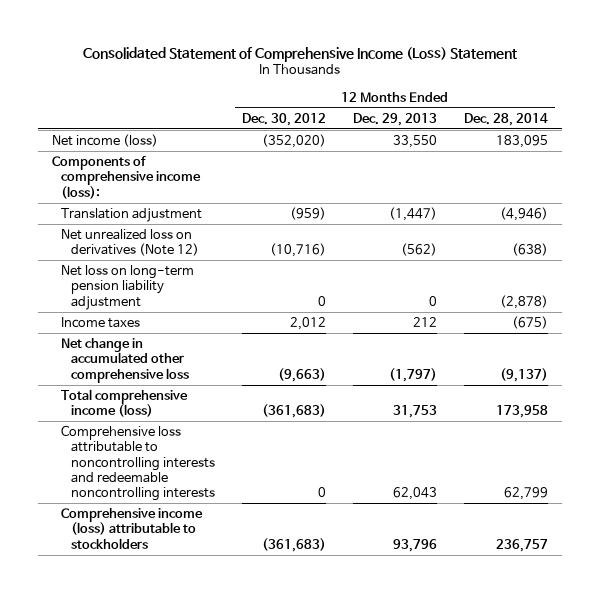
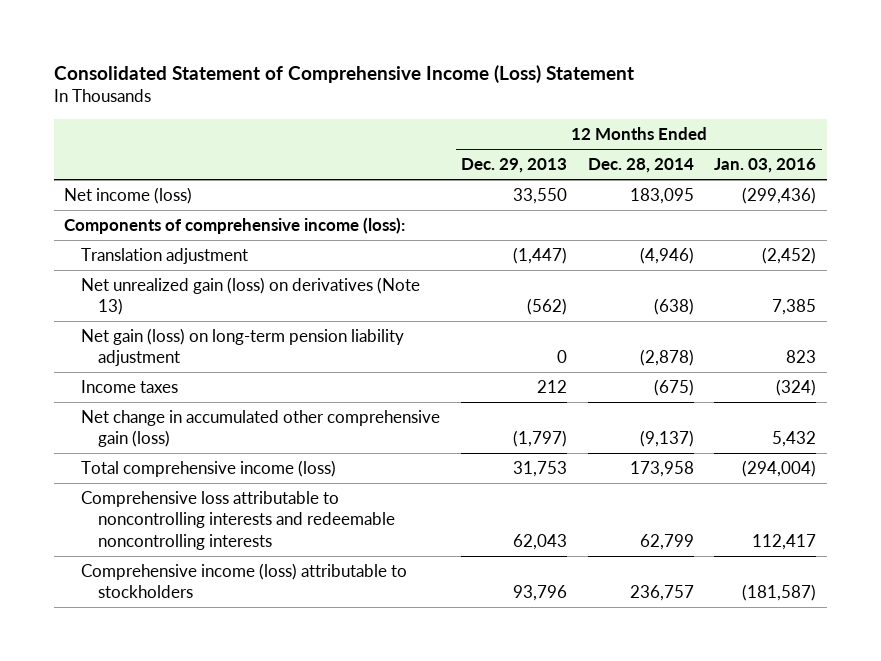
[242,112,327,126] Dec. 30, 2012 -> none
none -> [714,158,817,174] Jan. 03, 2016
[61,229,199,257] Net unrealized loss on derivatives (Note 12) -> [81,276,421,316] Net unrealized gain (loss) on derivatives (Note 13)
[61,265,195,310] Net loss on long-term pension liability adjustment -> [81,327,405,367] Net gain (loss) on long-term pension liability adjustment
[61,338,189,383] Net change in accumulated other comprehensive loss -> [81,409,441,448] Net change in accumulated other comprehensive gain (loss)

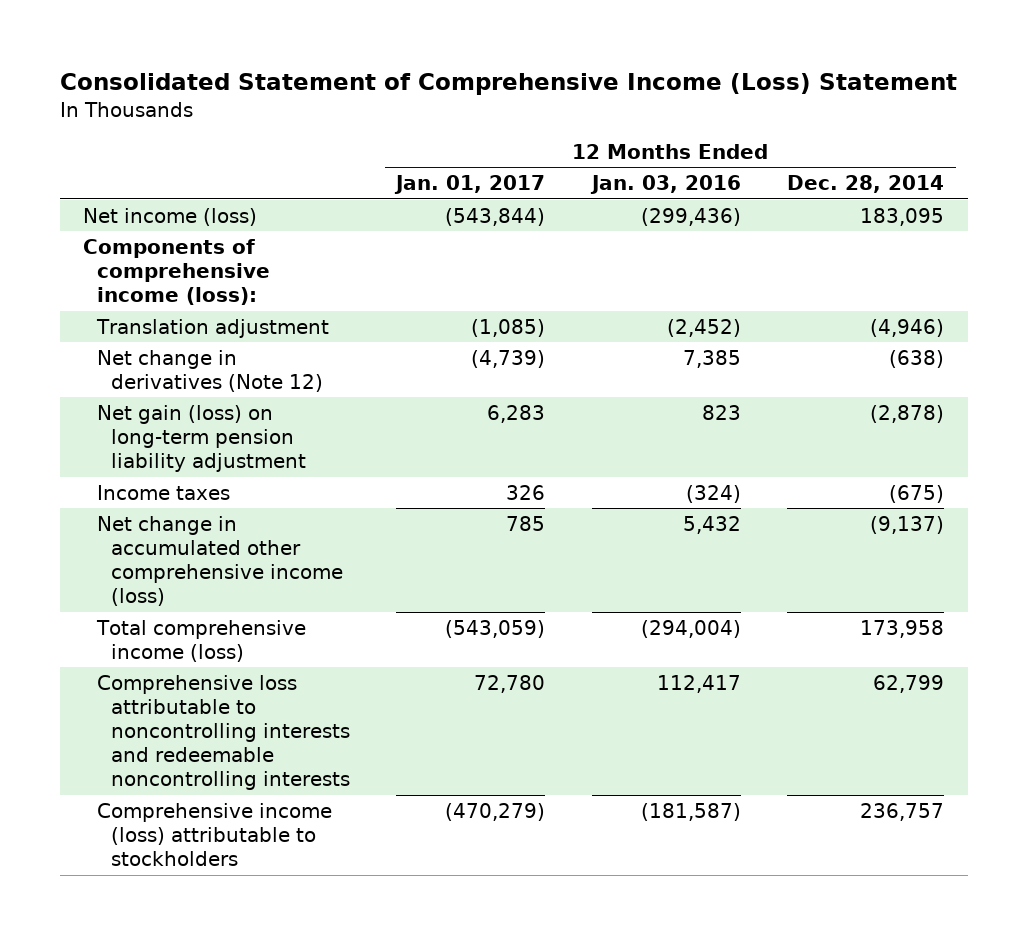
[460,158,567,174] Dec. 29, 2013 -> none
none -> [394,175,546,195] Jan. 01, 2017
[81,276,421,316] Net unrealized gain (loss) on derivatives (Note 13) -> [96,349,323,392] Net change in derivatives (Note 12)
[81,409,441,448] Net change in accumulated other comprehensive gain (loss) -> [96,515,343,607] Net change in accumulated other comprehensive income (loss)

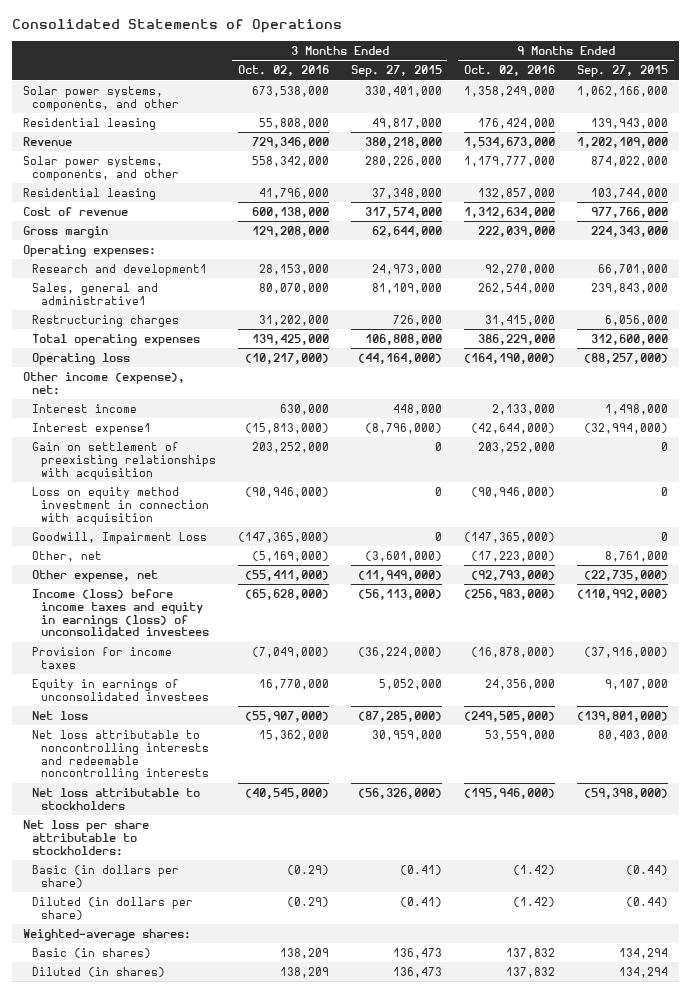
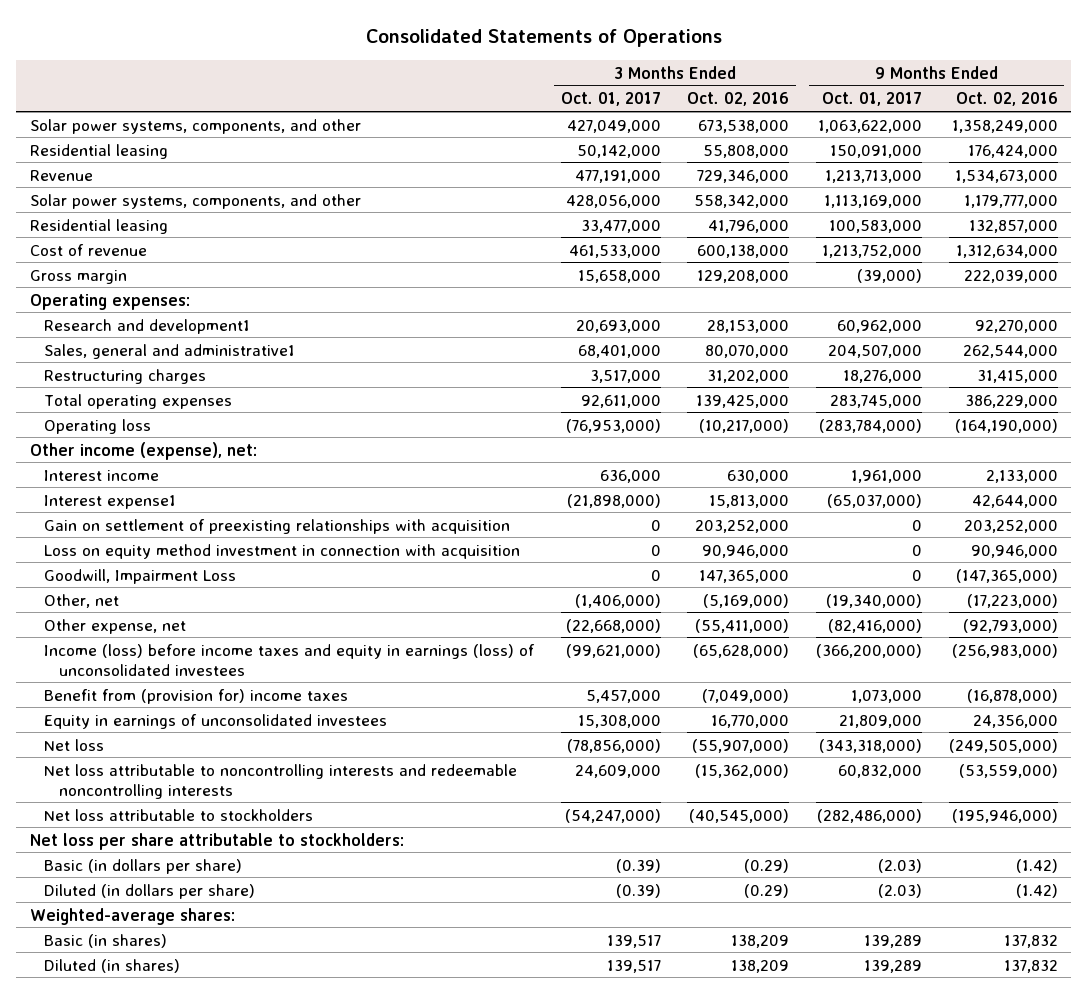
[350,65,442,78] Sep. 27, 2015 -> none
[576,65,668,78] Sep. 27, 2015 -> none
none -> [560,92,661,107] Oct. 01, 2017
none -> [822,92,923,107] Oct. 01, 2017
[244,422,329,434] (15,813,000) -> [709,494,790,508] 15,813,000
[470,422,555,434] (42,644,000) -> [971,494,1058,508] 42,644,000
[244,486,329,498] (90,946,000) -> [702,544,790,558] 90,946,000
[470,486,555,498] (90,946,000) -> [970,544,1058,558] 90,946,000
[237,531,329,543] (147,365,000) -> [699,569,790,583] 147,365,000
[31,646,172,669] Provision for income taxes -> [44,688,349,704] Benefit from (provision for) income taxes
[258,729,329,741] 15,362,000 -> [695,763,790,778] (15,362,000)
[484,729,555,741] 53,559,000 -> [958,763,1058,778] (53,559,000)

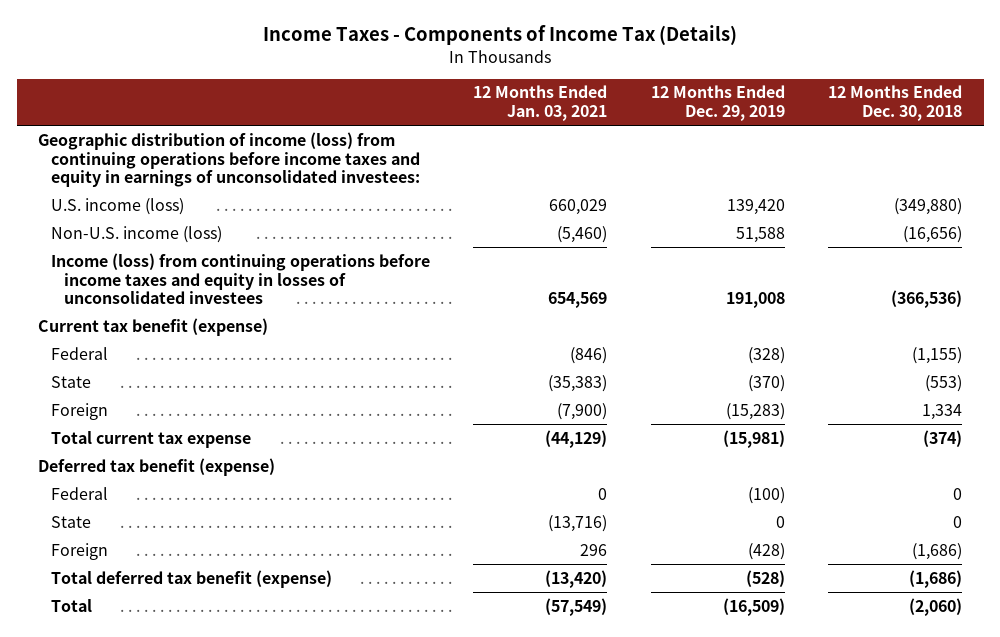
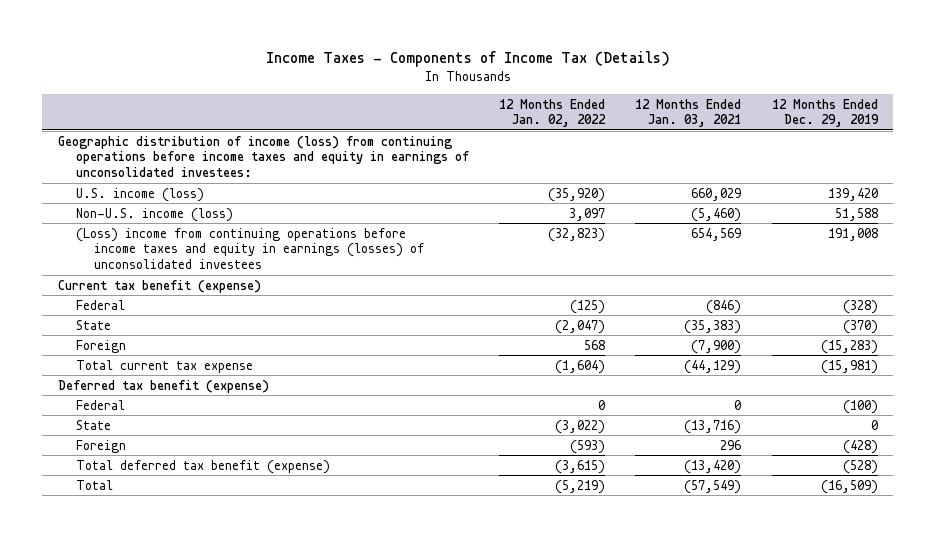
[827,85,962,122] 12 Months Ended Dec. 30, 2018 -> none
none -> [498,98,606,128] 12 Months Ended Jan. 02, 2022
[51,252,431,305] Income (loss) from continuing operations before income taxes and equity in losses of unconsolidated investees -> [75,227,424,269] (Loss) income from continuing operations before income taxes and equity in earnings (losses) of unconsolidated investees

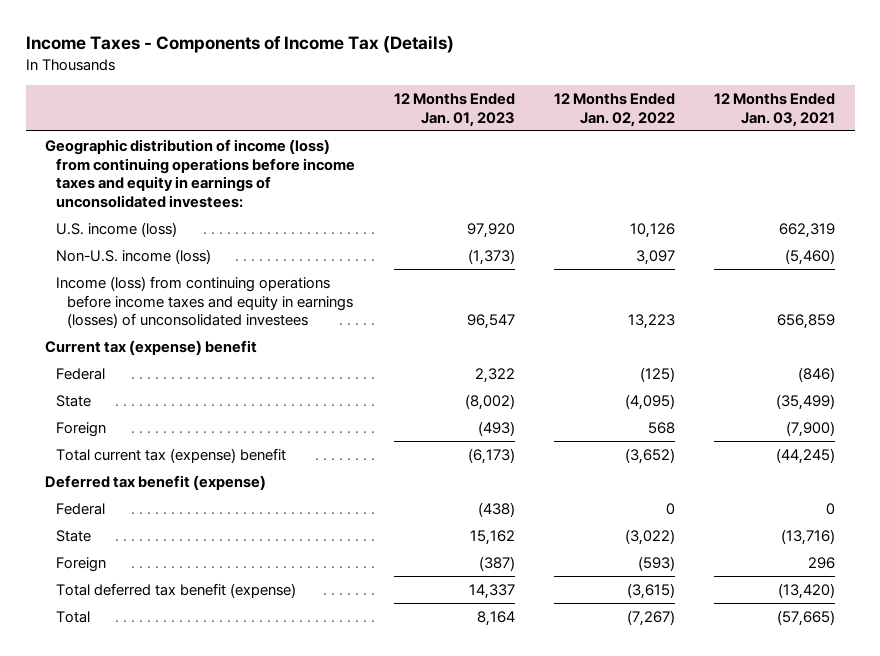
[771,98,879,128] 12 Months Ended Dec. 29, 2019 -> none
none -> [394,92,516,127] 12 Months Ended Jan. 01, 2023
[547,187,605,202] (35,920) -> [630,222,676,238] 10,126
[691,187,742,201] 660,029 -> [779,222,836,238] 662,319
[75,227,424,269] (Loss) income from continuing operations before income taxes and equity in earnings (losses) of unconsolidated investees -> [56,275,354,329] Income (loss) from continuing operations before income taxes and equity in earnings (losses) of unconsolidated investees
[547,227,605,242] (32,823) -> [628,314,676,330] 13,223
[691,227,742,241] 654,569 -> [777,314,836,330] 656,859
[57,279,261,293] Current tax benefit (expense) -> [45,339,258,355] Current tax (expense) benefit
[554,319,605,334] (2,047) -> [625,393,676,410] (4,095)
[684,319,742,334] (35,383) -> [776,393,836,410] (35,499)
[75,359,253,373] Total current tax expense -> [56,447,287,463] Total current tax (expense) benefit
[554,359,605,374] (1,604) -> [625,447,676,464] (3,652)
[684,359,742,374] (44,129) -> [776,447,836,464] (44,245)
[554,479,605,494] (5,219) -> [627,609,676,626] (7,267)
[684,479,742,494] (57,549) -> [777,609,836,626] (57,665)

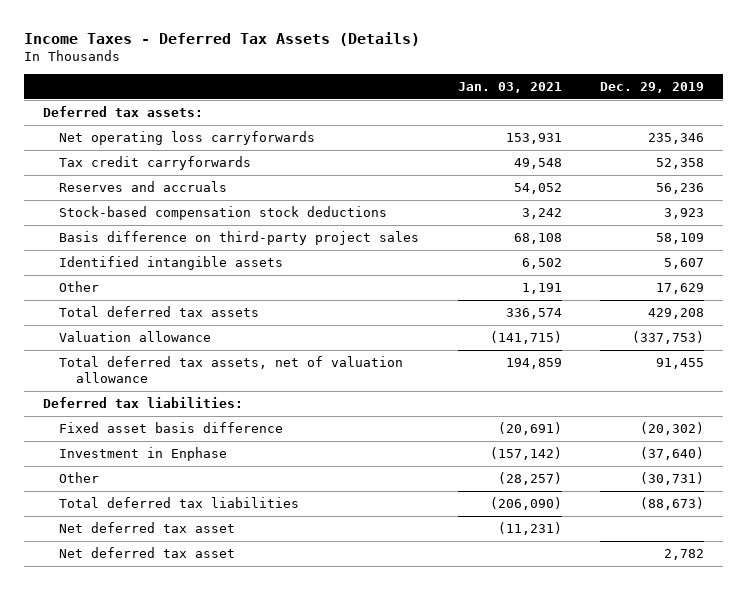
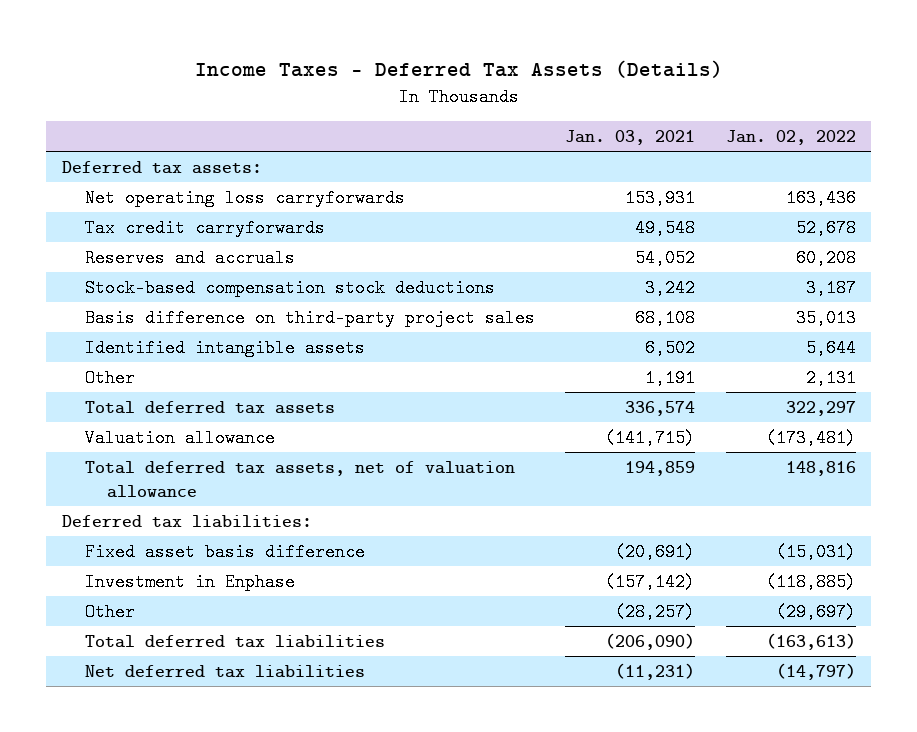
[599,81,704,93] Dec. 29, 2019 -> none
none -> [725,130,856,146] Jan. 02, 2022
[59,547,236,559] Net deferred tax asset -> none
[59,522,236,534] Net deferred tax asset -> [84,664,365,678] Net deferred tax liabilities

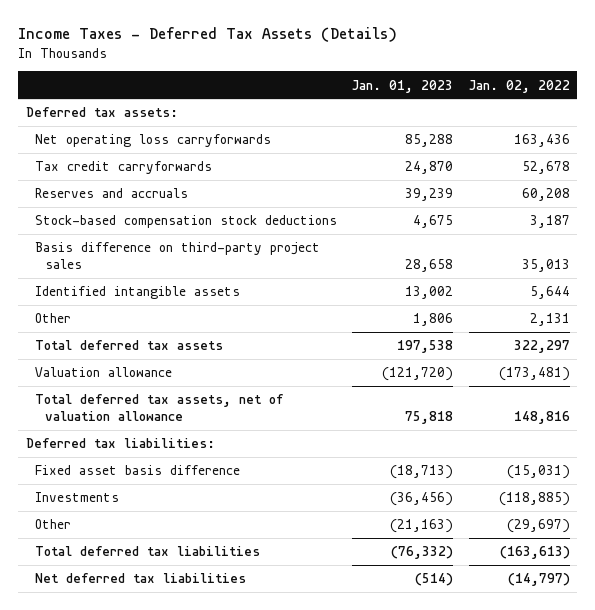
[565,130,696,146] Jan. 03, 2021 -> none
none -> [352,79,454,93] Jan. 01, 2023
[84,572,295,591] Investment in Enphase -> [35,492,120,503] Investments

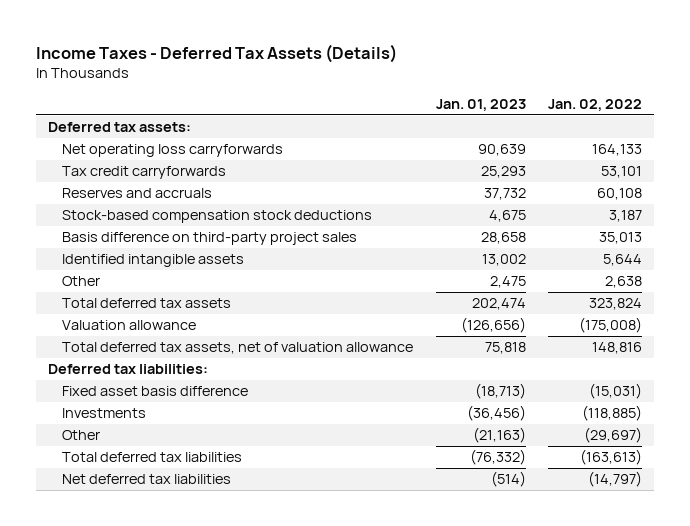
[405,134,454,148] 85,288 -> [477,144,526,157] 90,639
[513,134,570,148] 163,436 -> [592,144,643,157] 164,133
[405,161,454,175] 24,870 -> [480,166,526,179] 25,293
[521,161,570,175] 52,678 -> [601,166,643,179] 53,101
[405,188,454,202] 39,239 -> [483,188,526,201] 37,732
[521,188,570,202] 60,208 -> [597,188,643,201] 60,108
[413,313,454,327] 1,806 -> [489,276,526,289] 2,475
[529,313,570,327] 2,131 -> [605,276,643,289] 2,638
[397,340,454,354] 197,538 -> [471,298,526,311] 202,474
[513,340,570,354] 322,297 -> [589,298,643,311] 323,824
[382,367,454,382] (121,720) -> [460,317,526,334] (126,656)
[498,367,570,382] (173,481) -> [579,317,643,334] (175,008)

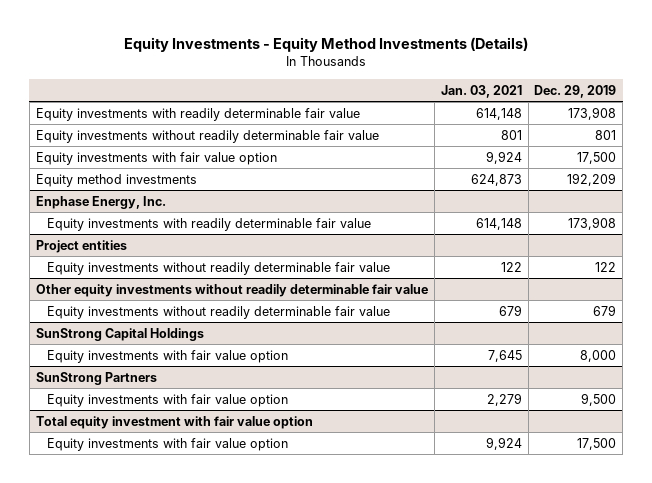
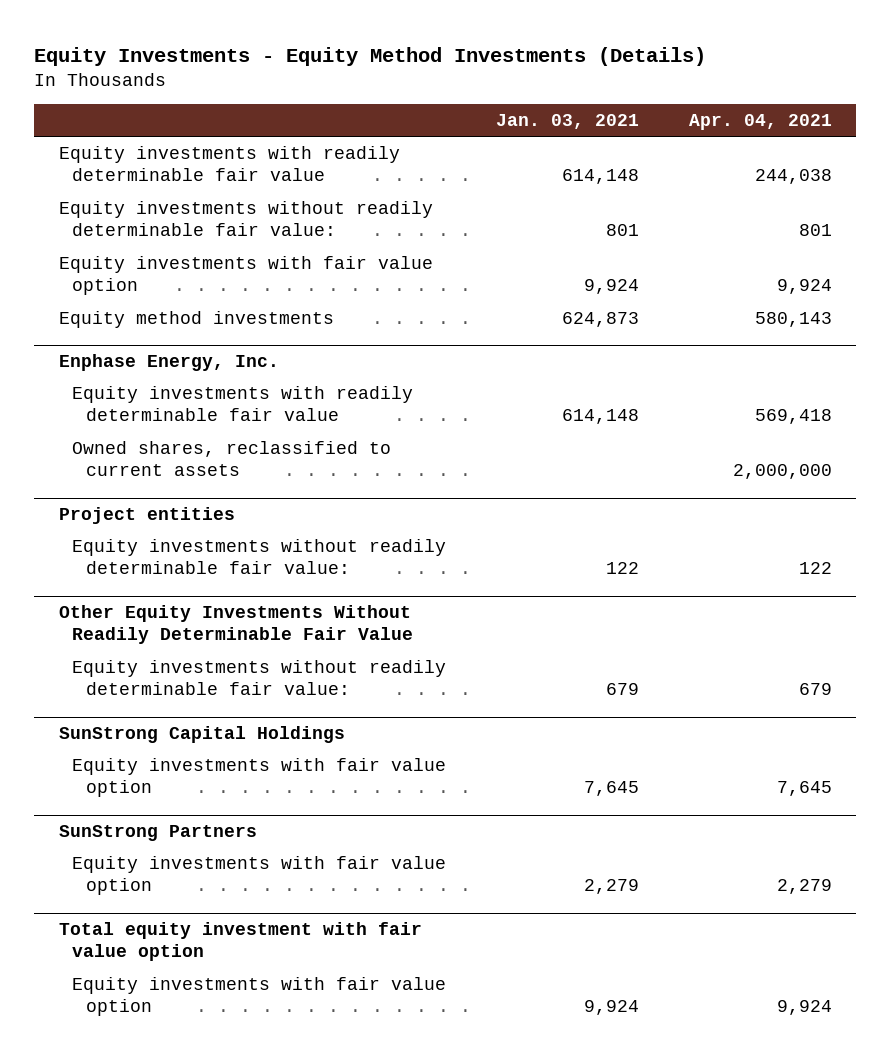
[534,84,617,98] Dec. 29, 2019 -> none
none -> [688,113,832,130] Apr. 04, 2021
[35,129,379,143] Equity investments without readily determinable fair value -> [58,201,433,237] Equity investments without readily determinable fair value:
none -> [72,441,392,477] Owned shares, reclassified to current assets
[47,261,391,275] Equity investments without readily determinable fair value -> [72,539,447,575] Equity investments without readily determinable fair value:
[35,283,428,297] Other equity investments without readily determinable fair value -> [58,605,414,645] Other Equity Investments Without Readily Determinable Fair Value
[47,305,391,319] Equity investments without readily determinable fair value -> [72,660,447,696] Equity investments without readily determinable fair value:

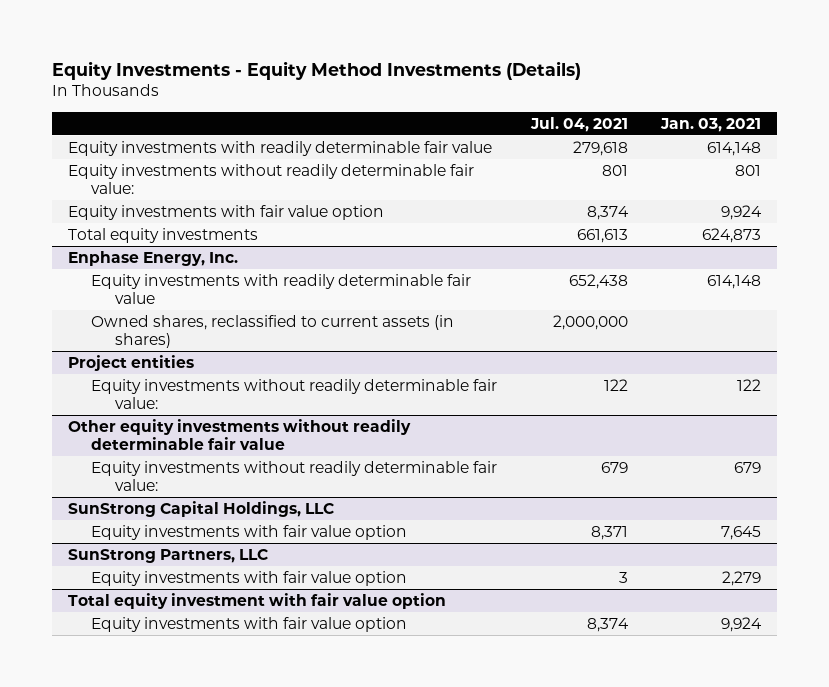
[688,113,832,130] Apr. 04, 2021 -> none
none -> [529,116,628,132] Jul. 04, 2021
[58,311,334,329] Equity method investments -> [68,227,259,243] Total equity investments
[72,441,392,477] Owned shares, reclassified to current assets -> [91,314,455,348] Owned shares, reclassified to current assets (in shares)
[58,605,414,645] Other Equity Investments Without Readily Determinable Fair Value -> [68,418,412,450] Other equity investments without readily determinable fair value
[58,726,345,744] SunStrong Capital Holdings -> [68,500,335,517] SunStrong Capital Holdings, LLC
[58,825,257,842] SunStrong Partners -> [68,548,269,563] SunStrong Partners, LLC

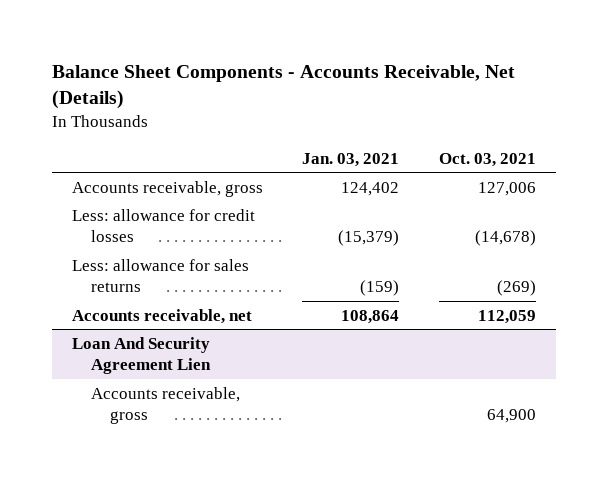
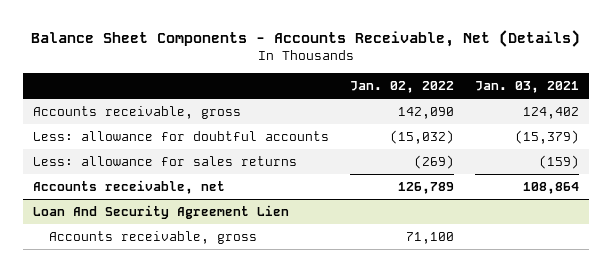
[438,152,536,167] Oct. 03, 2021 -> none
none -> [350,81,455,94] Jan. 02, 2022
[71,208,255,243] Less: allowance for credit losses -> [33,131,330,142] Less: allowance for doubtful accounts

